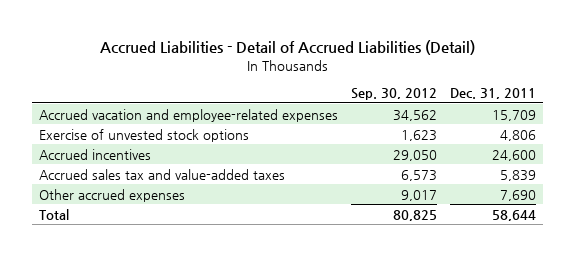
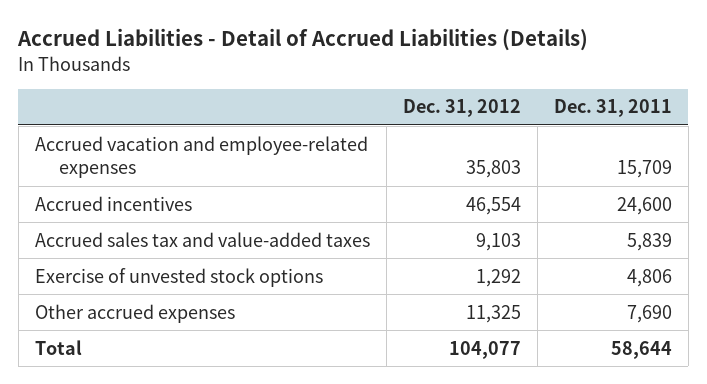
[99,40,475,56] Accrued Liabilities - Detail of Accrued Liabilities (Detail) -> [17,28,589,52] Accrued Liabilities - Detail of Accrued Liabilities (Details)
[351,88,438,101] Sep. 30, 2012 -> none
none -> [402,99,521,118] Dec. 31, 2012
[38,128,249,142] Exercise of unvested stock options -> [34,267,323,287] Exercise of unvested stock options

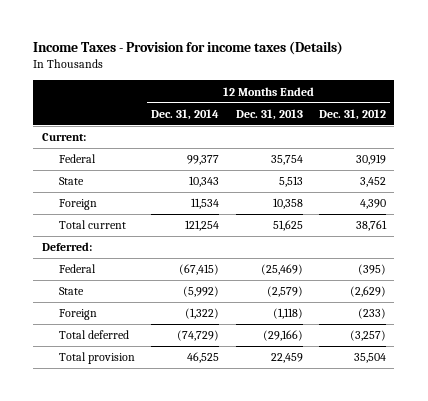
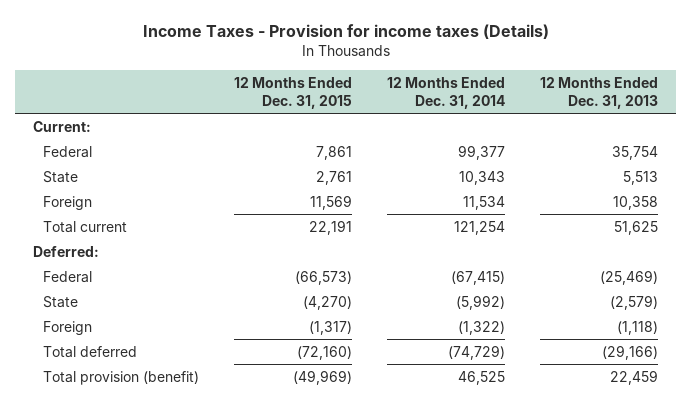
[318,108,386,120] Dec. 31, 2012 -> none
none -> [234,77,353,109] 12 Months Ended Dec. 31, 2015
[58,352,135,365] Total provision -> [43,370,200,385] Total provision (benefit)

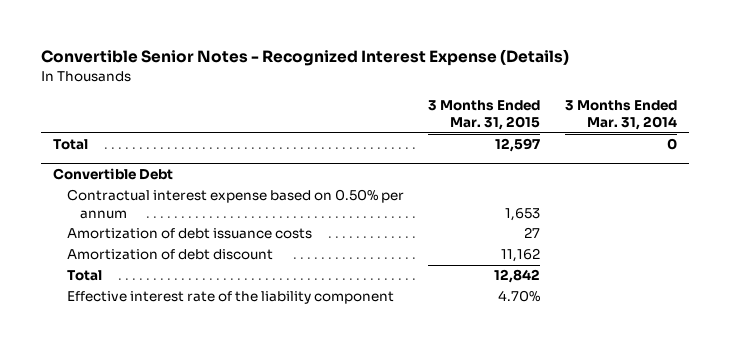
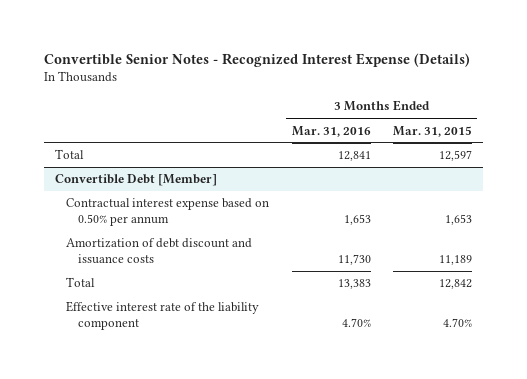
[564,99,677,130] 3 Months Ended Mar. 31, 2014 -> none
none -> [291,125,371,137] Mar. 31, 2016
[53,168,174,181] Convertible Debt -> [55,174,218,187] Convertible Debt [Member]
[66,228,312,240] Amortization of debt issuance costs -> none
[66,249,273,261] Amortization of debt discount -> [66,238,253,264] Amortization of debt discount and issuance costs
[501,248,541,263] 11,162 -> [438,254,472,265] 11,189

